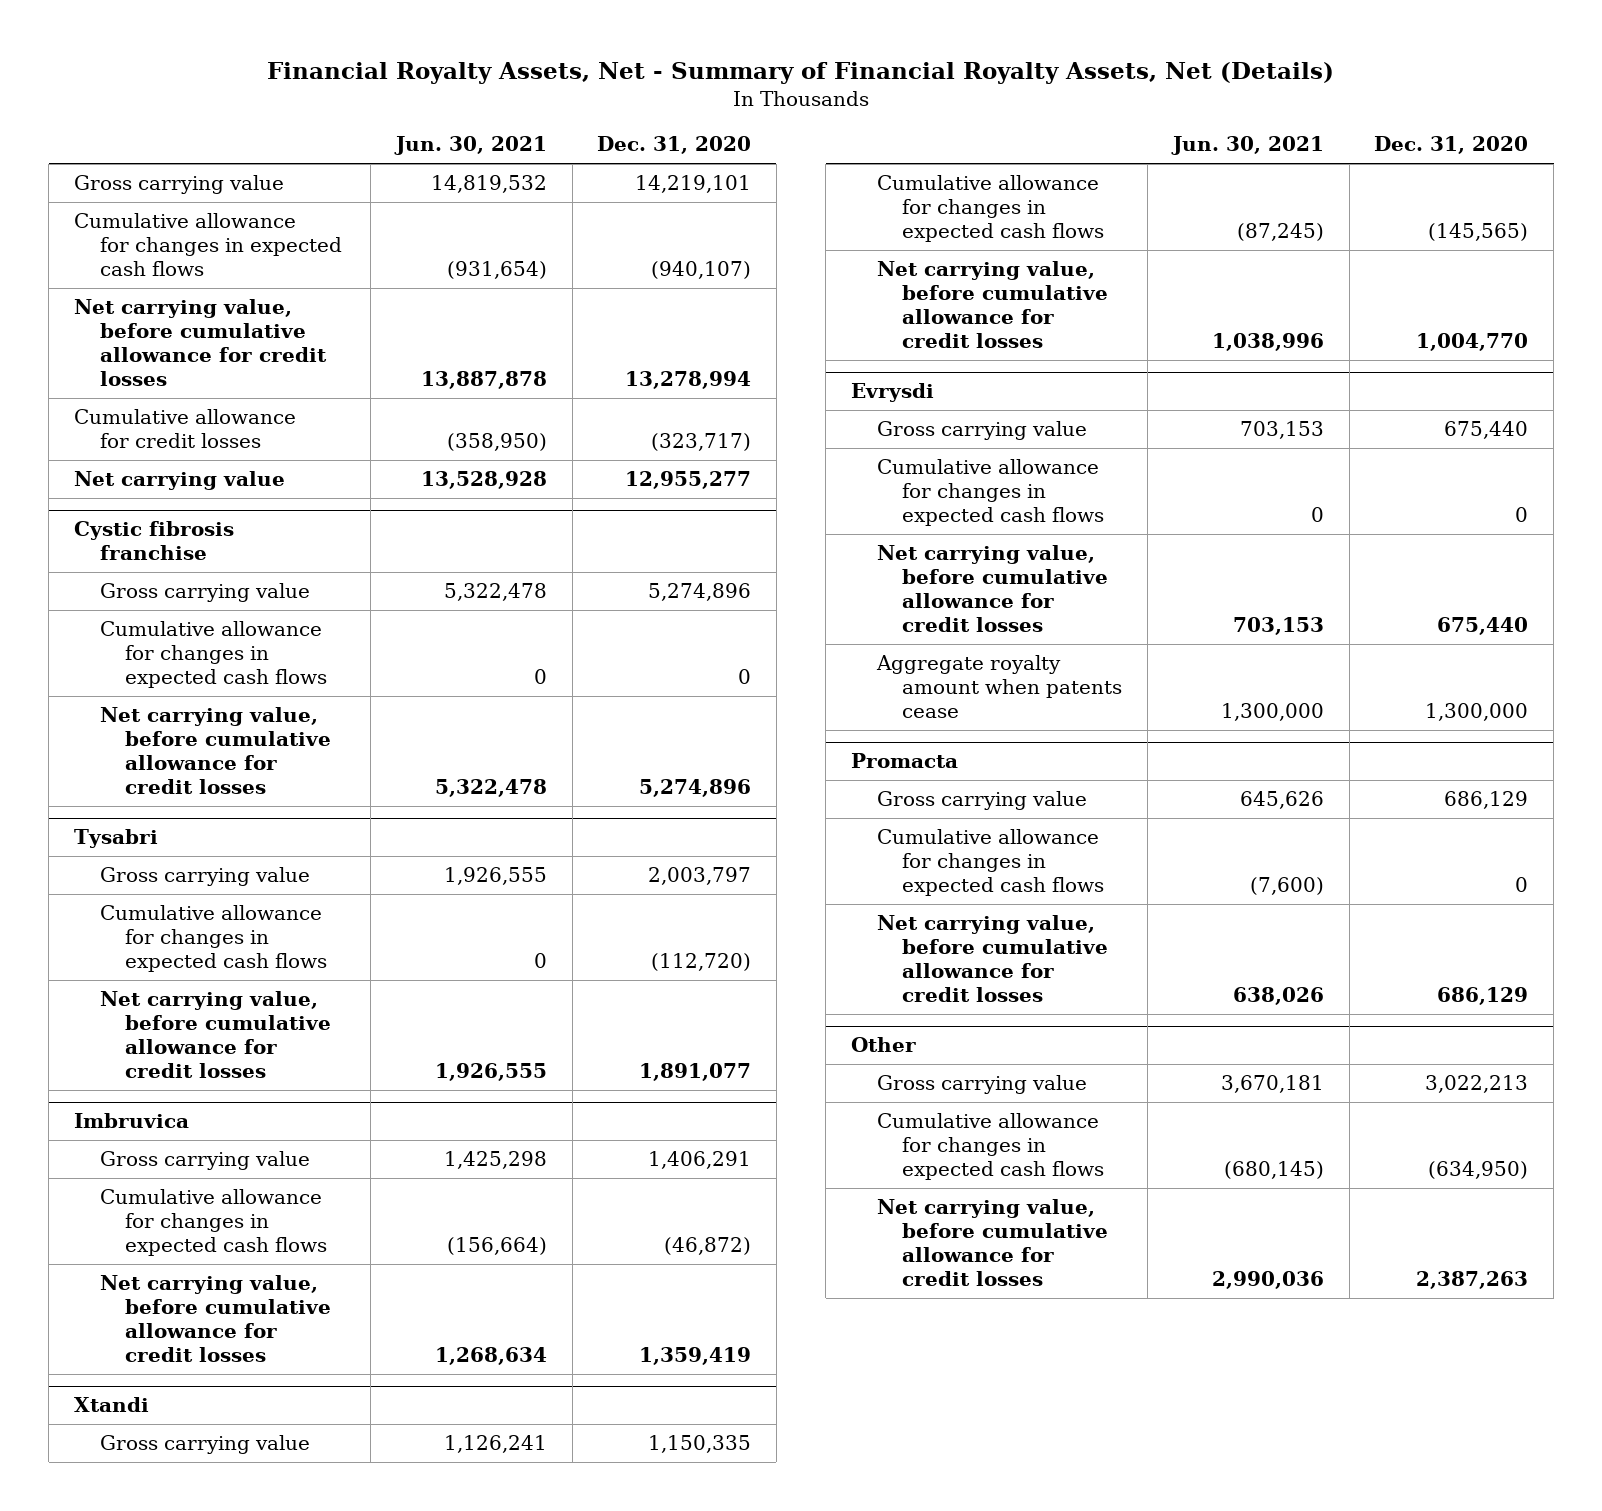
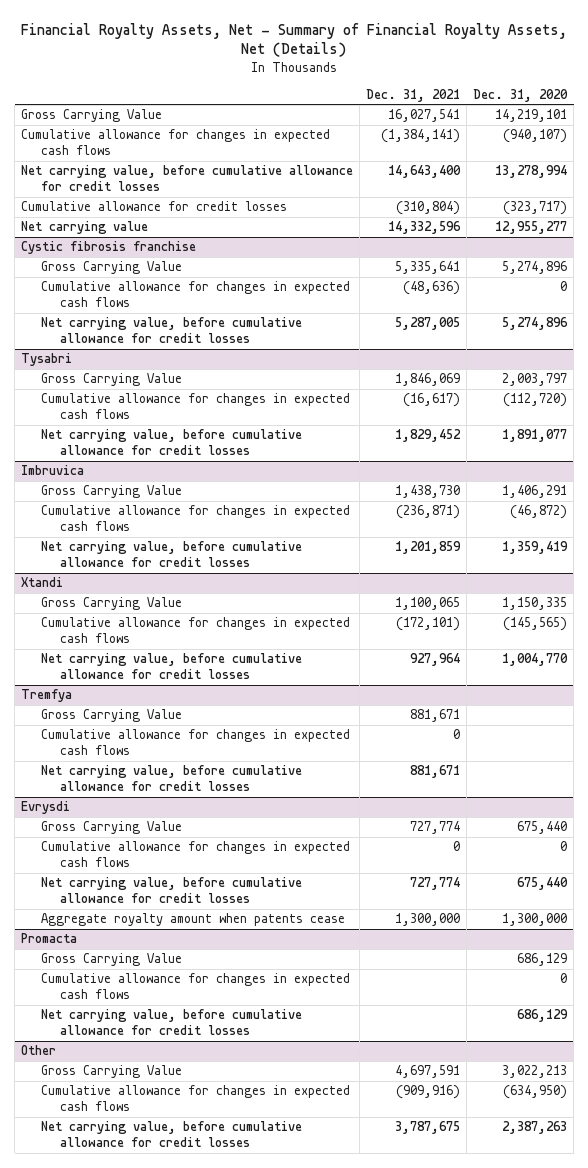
[393,136,547,156] Jun. 30, 2021 -> none
none -> [366,88,461,102] Dec. 31, 2021
[73,174,284,194] Gross carrying value -> [21,109,163,123] Gross Carrying Value
[99,582,310,602] Gross carrying value -> [40,261,182,275] Gross Carrying Value
[99,866,310,886] Gross carrying value -> [40,373,182,387] Gross Carrying Value
[99,1150,310,1170] Gross carrying value -> [40,485,182,499] Gross Carrying Value
[99,1434,310,1454] Gross carrying value -> [40,597,182,611] Gross Carrying Value
none -> [21,689,73,703] Tremfya
none -> [40,709,182,723] Gross Carrying Value
none -> [40,729,350,756] Cumulative allowance for changes in expected cash flows
none -> [40,765,302,792] Net carrying value, before cumulative allowance for credit losses
[876,420,1087,440] Gross carrying value -> [40,821,182,835] Gross Carrying Value
[876,790,1087,810] Gross carrying value -> [40,953,182,967] Gross Carrying Value
[876,1074,1087,1094] Gross carrying value -> [40,1065,182,1079] Gross Carrying Value

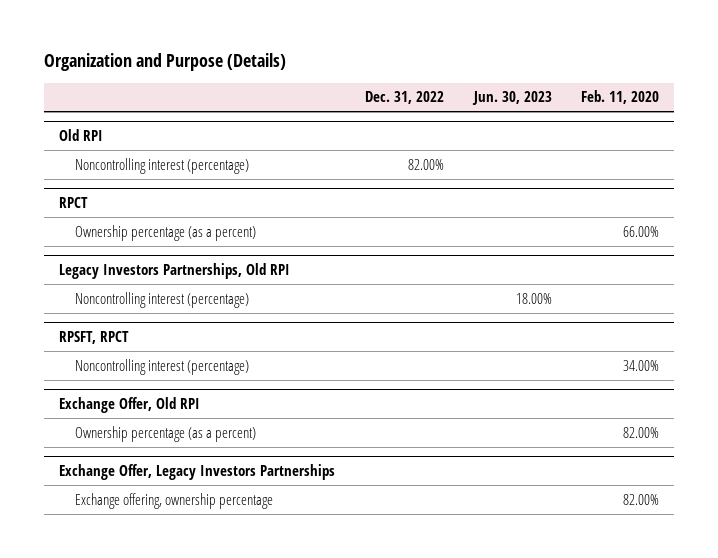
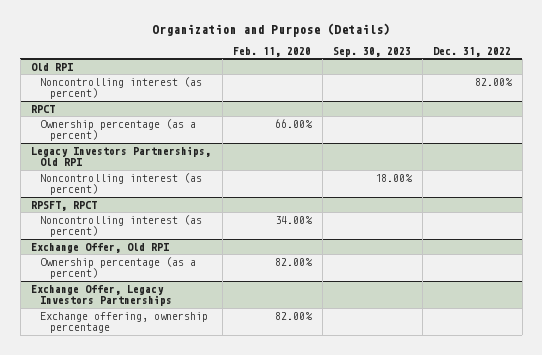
[471,91,552,106] Jun. 30, 2023 -> none
none -> [333,46,412,57] Sep. 30, 2023
[75,157,250,174] Noncontrolling interest (percentage) -> [40,76,203,100] Noncontrolling interest (as percent)
[75,291,250,308] Noncontrolling interest (percentage) -> [40,172,203,196] Noncontrolling interest (as percent)
[75,358,250,375] Noncontrolling interest (percentage) -> [40,214,203,238] Noncontrolling interest (as percent)

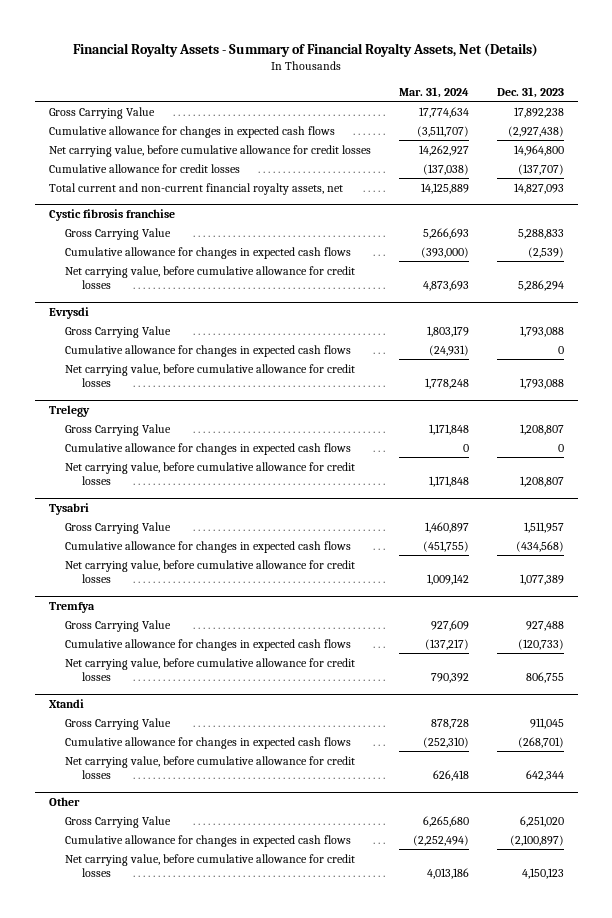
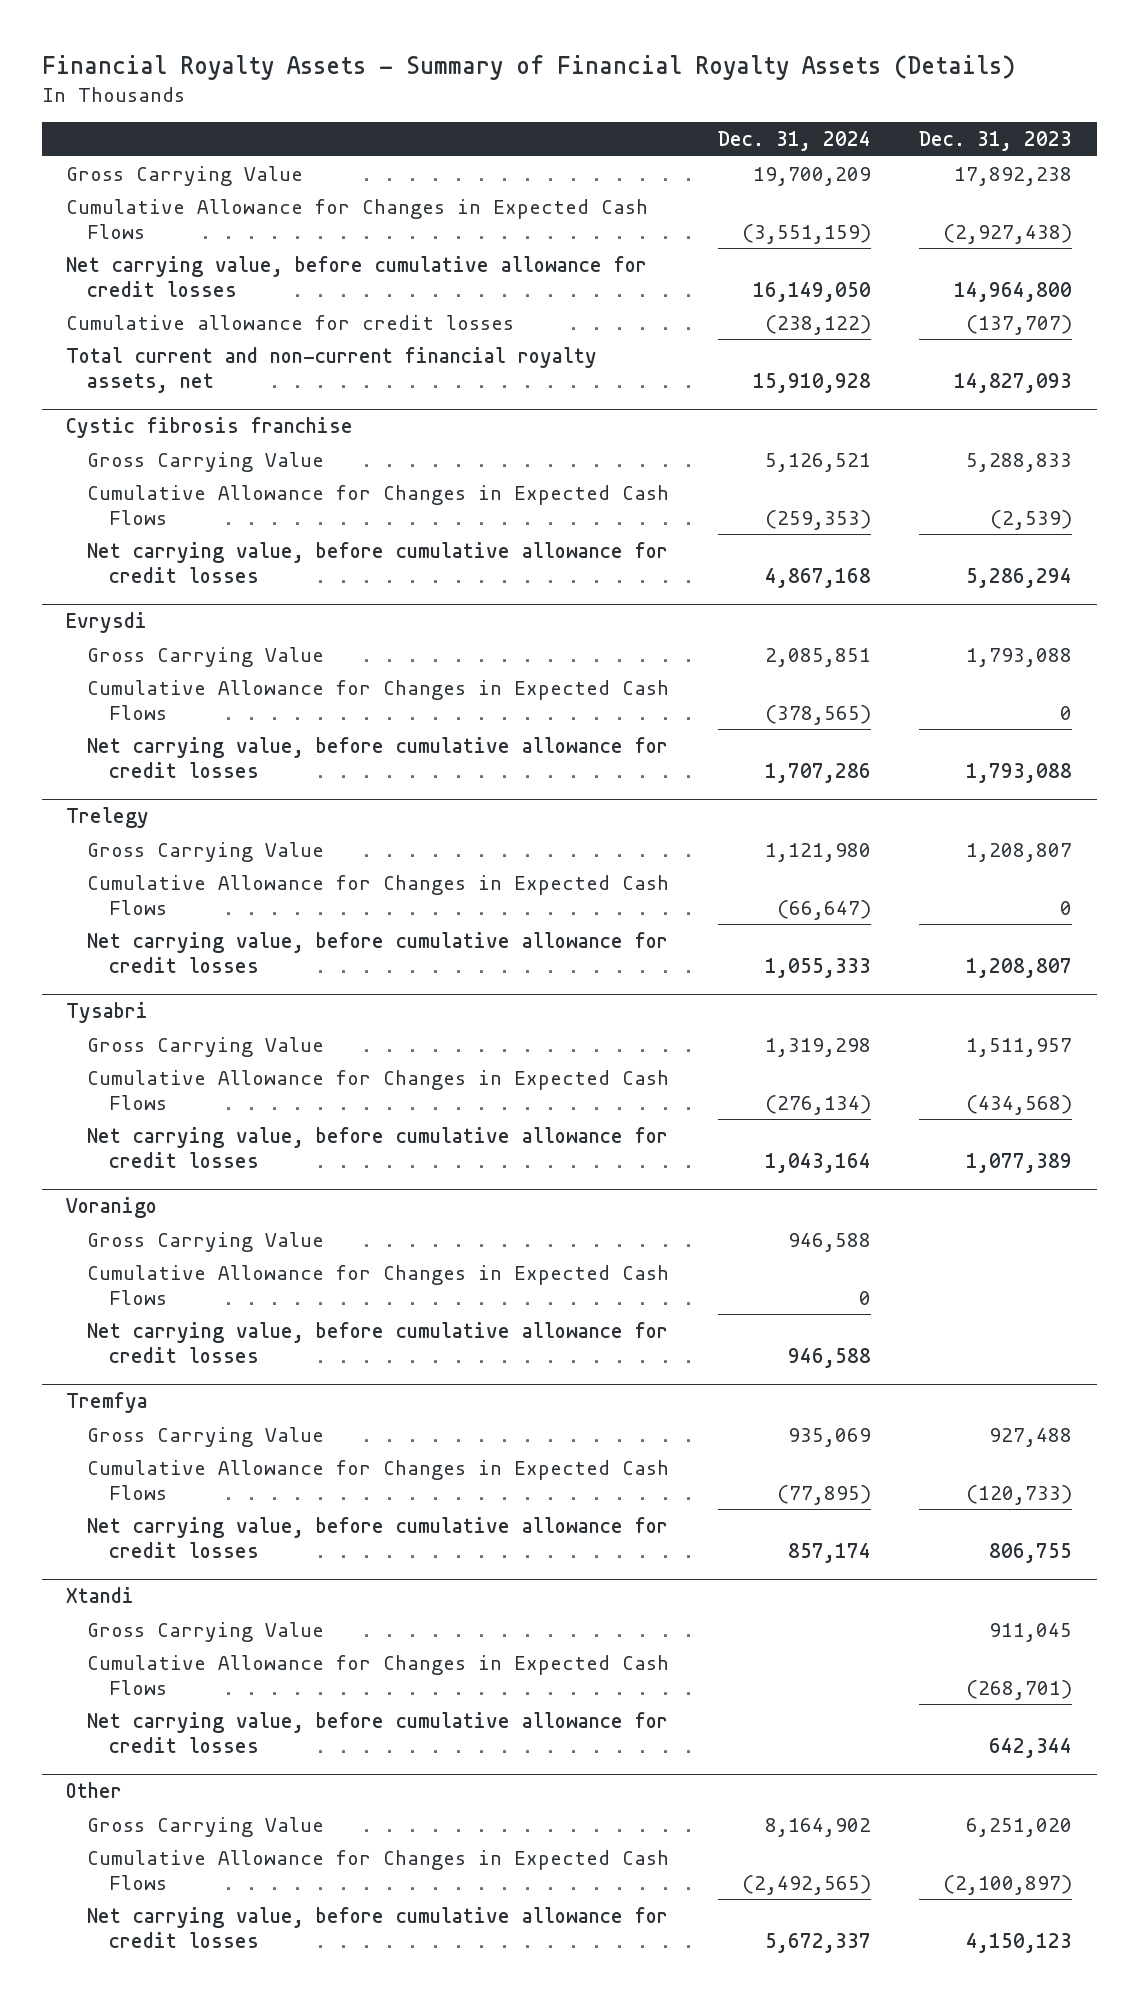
[73,42,539,57] Financial Royalty Assets - Summary of Financial Royalty Assets, Net (Details) -> [41,54,1015,80] Financial Royalty Assets - Summary of Financial Royalty Assets (Details)
[398,86,469,98] Mar. 31, 2024 -> none
none -> [717,131,871,152] Dec. 31, 2024
[48,125,335,138] Cumulative allowance for changes in expected cash flows -> [65,198,648,239] Cumulative Allowance for Changes in Expected Cash Flows
[65,246,352,259] Cumulative allowance for changes in expected cash flows -> [87,484,670,525] Cumulative Allowance for Changes in Expected Cash Flows
[65,344,352,357] Cumulative allowance for changes in expected cash flows -> [87,679,670,720] Cumulative Allowance for Changes in Expected Cash Flows
[65,442,352,455] Cumulative allowance for changes in expected cash flows -> [87,874,670,915] Cumulative Allowance for Changes in Expected Cash Flows
[65,540,352,553] Cumulative allowance for changes in expected cash flows -> [87,1069,670,1110] Cumulative Allowance for Changes in Expected Cash Flows
none -> [65,1197,157,1219] Voranigo
none -> [87,1231,325,1252] Gross Carrying Value
none -> [87,1264,670,1305] Cumulative Allowance for Changes in Expected Cash Flows
none -> [87,1321,669,1363] Net carrying value, before cumulative allowance for credit losses
[65,638,352,651] Cumulative allowance for changes in expected cash flows -> [87,1459,670,1500] Cumulative Allowance for Changes in Expected Cash Flows
[65,736,352,749] Cumulative allowance for changes in expected cash flows -> [87,1654,670,1695] Cumulative Allowance for Changes in Expected Cash Flows
[65,834,352,847] Cumulative allowance for changes in expected cash flows -> [87,1849,670,1890] Cumulative Allowance for Changes in Expected Cash Flows

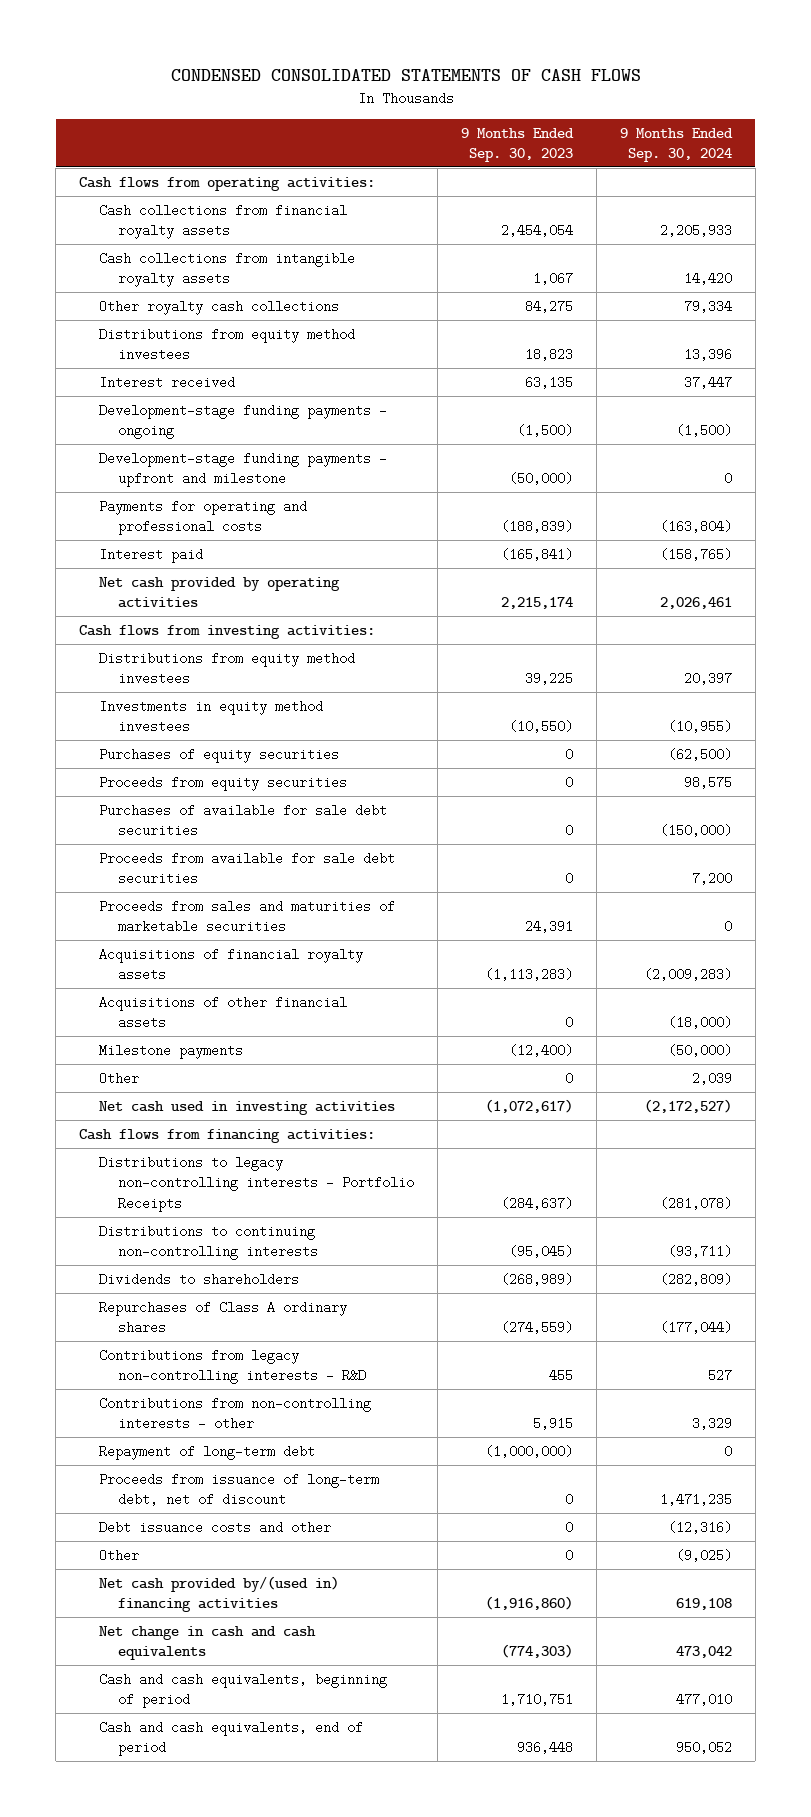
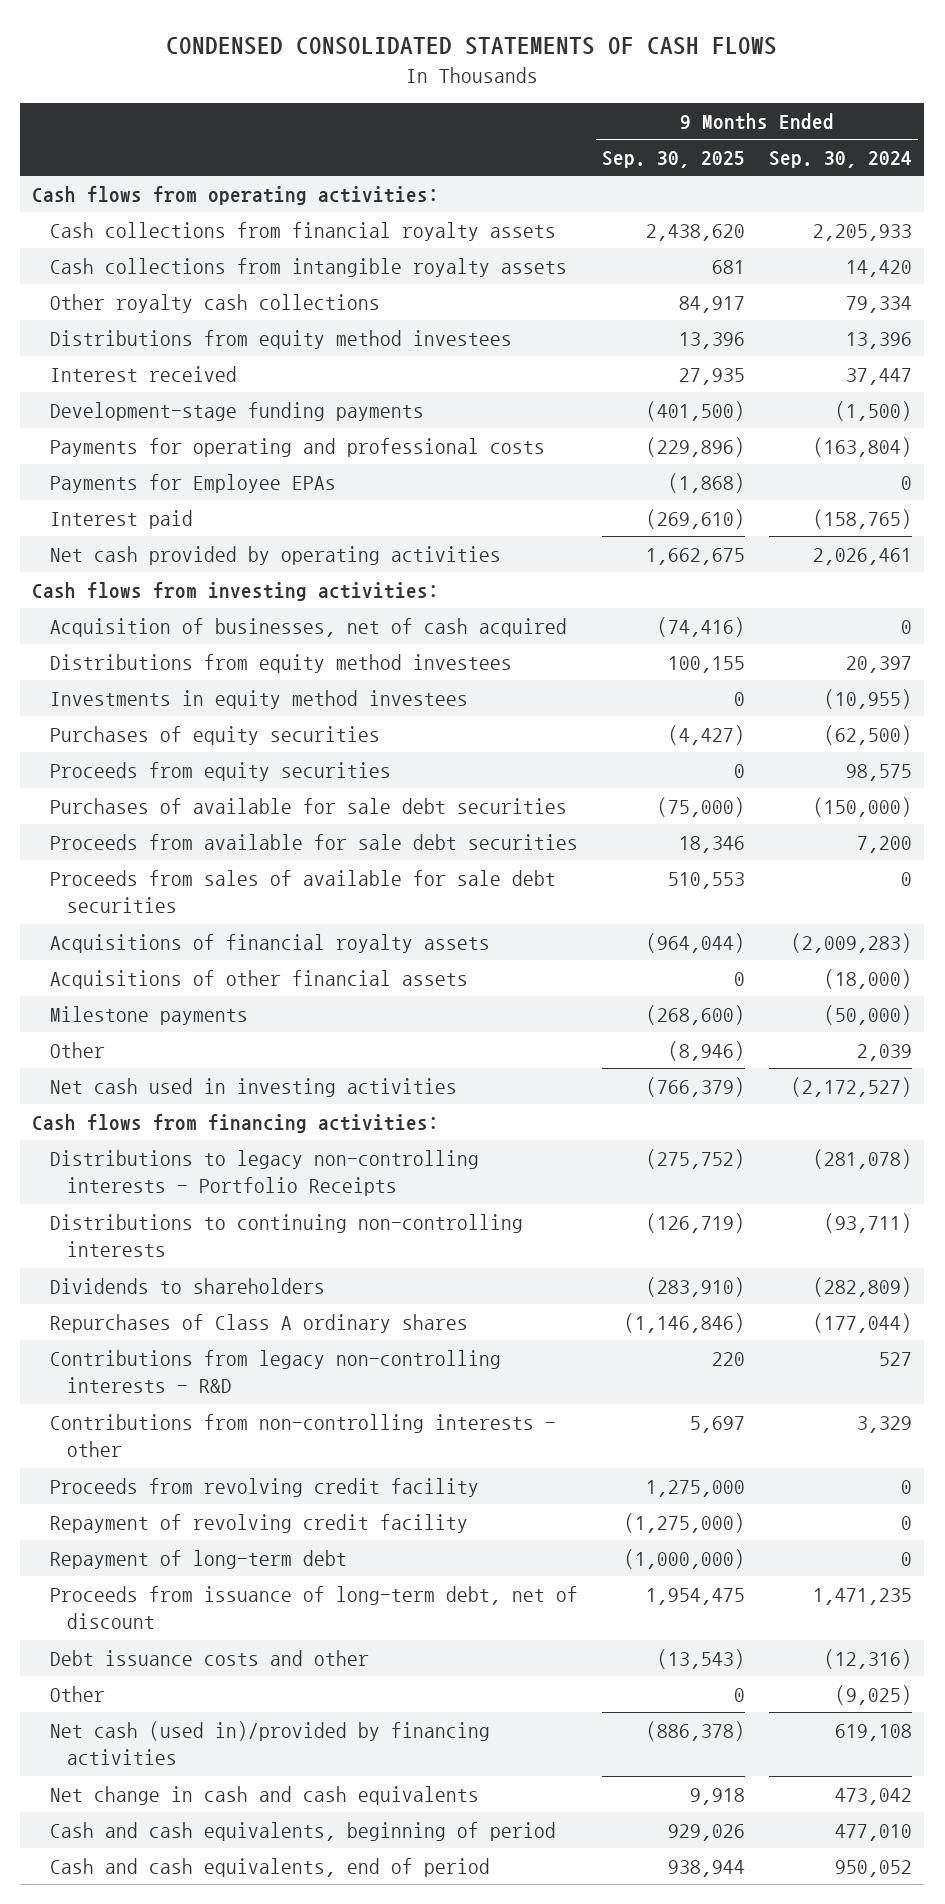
[460,127,574,163] 9 Months Ended Sep. 30, 2023 -> none
none -> [602,151,746,169] Sep. 30, 2025
[98,451,387,488] Development-stage funding payments - upfront and milestone -> none
[98,403,387,440] Development-stage funding payments - ongoing -> [49,401,424,421] Development-stage funding payments
none -> [49,473,336,493] Payments for Employee EPAs
none -> [49,617,567,637] Acquisition of businesses, net of cash acquired
[98,899,395,934] Proceeds from sales and maturities of marketable securities -> none
none -> [49,869,556,914] Proceeds from sales of available for sale debt securities
none -> [49,1477,479,1497] Proceeds from revolving credit facility
none -> [49,1513,468,1533] Repayment of revolving credit facility
[98,1575,339,1613] Net cash provided by/(used in) financing activities -> [49,1720,490,1766] Net cash (used in)/provided by financing activities

